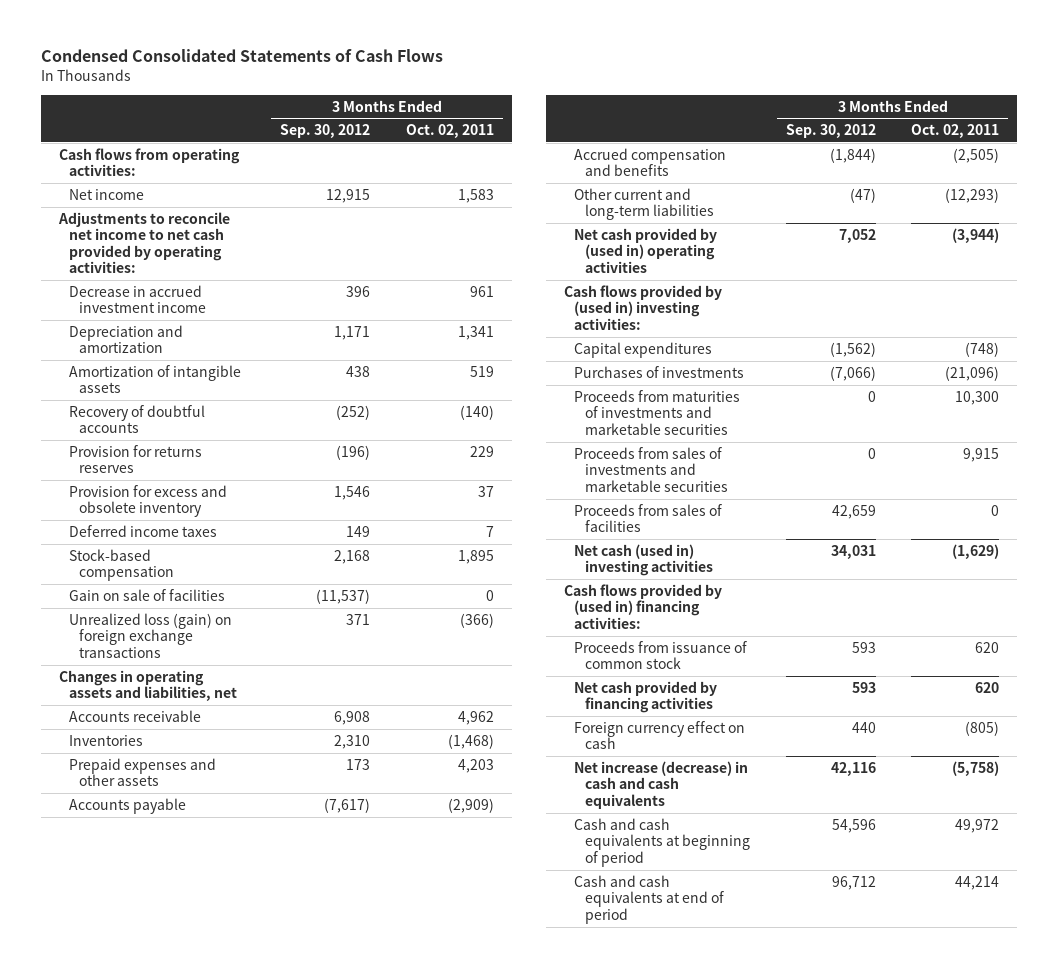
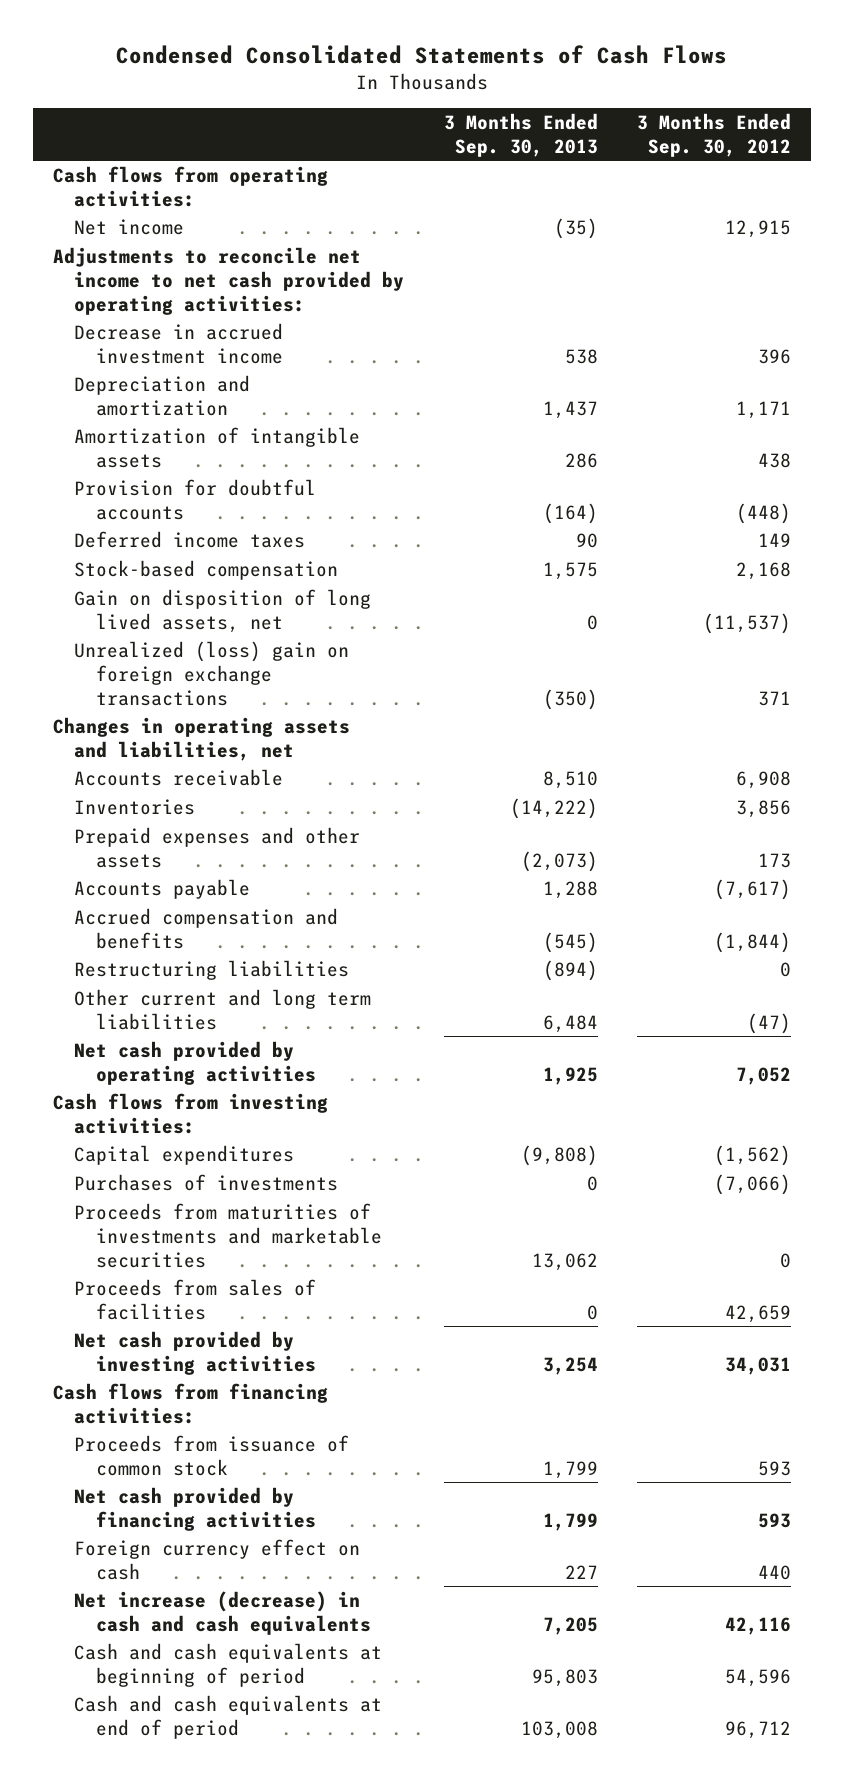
[405,124,494,139] Oct. 02, 2011 -> none
none -> [443,112,598,157] 3 Months Ended Sep. 30, 2013
[68,404,205,434] Recovery of doubtful accounts -> none
[68,444,202,474] Provision for returns reserves -> none
[68,484,227,518] Provision for excess and obsolete inventory -> none
none -> [74,478,317,520] Provision for doubtful accounts
[68,588,225,601] Gain on sale of facilities -> [74,588,372,633] Gain on disposition of long lived assets, net
[68,612,232,658] Unrealized loss (gain) on foreign exchange transactions -> [74,640,350,706] Unrealized (loss) gain on foreign exchange transactions
[333,734,370,749] 2,310 -> [736,799,792,818] 3,856
none -> [74,959,350,980] Restructuring liabilities
[574,187,714,221] Other current and long-term liabilities -> [74,988,372,1030] Other current and long term liabilities
[574,227,718,273] Net cash provided by (used in) operating activities -> [74,1040,316,1085] Net cash provided by operating activities
[564,284,723,330] Cash flows provided by (used in) investing activities: -> [52,1092,328,1134] Cash flows from investing activities:
[574,446,728,492] Proceeds from sales of investments and marketable securities -> none
[574,543,713,577] Net cash (used in) investing activities -> [74,1330,316,1375] Net cash provided by investing activities
[564,583,723,629] Cash flows provided by (used in) financing activities: -> [52,1382,328,1424] Cash flows from financing activities:

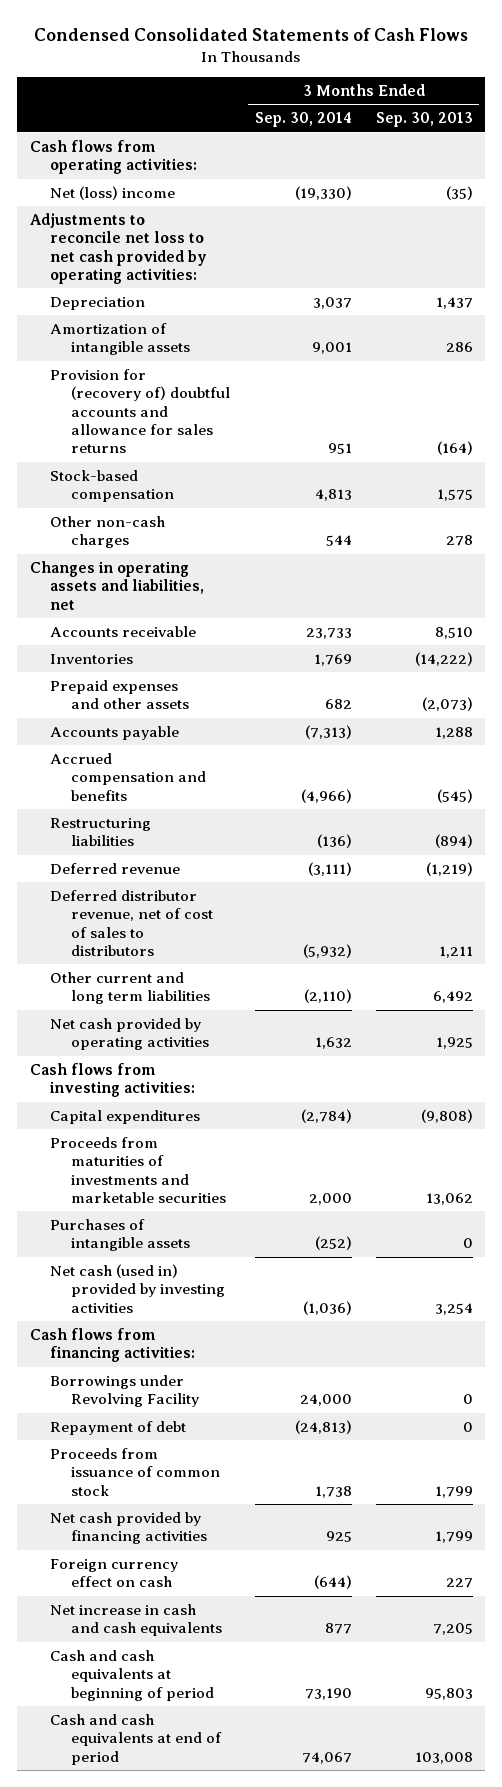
[637,112,792,157] 3 Months Ended Sep. 30, 2012 -> none
none -> [254,112,352,128] Sep. 30, 2014
[74,322,284,364] Decrease in accrued investment income -> none
[74,218,185,235] Net income -> [50,185,176,200] Net (loss) income
[52,246,405,315] Adjustments to reconcile net income to net cash provided by operating activities: -> [29,212,208,284] Adjustments to reconcile net loss to net cash provided by operating activities:
[74,374,251,416] Depreciation and amortization -> [50,296,146,310] Depreciation
[74,530,306,548] Deferred income taxes -> none
[74,478,317,520] Provision for doubtful accounts -> [50,368,231,454] Provision for (recovery of) doubtful accounts and allowance for sales returns
[74,588,372,633] Gain on disposition of long lived assets, net -> none
[74,640,350,706] Unrealized (loss) gain on foreign exchange transactions -> none
none -> [50,515,166,549] Other non-cash charges
none -> [50,862,181,874] Deferred revenue
none -> [50,889,214,956] Deferred distributor revenue, net of cost of sales to distributors
[542,1014,598,1033] 6,484 -> [432,991,473,1004] 6,492
[74,1173,339,1191] Purchases of investments -> none
[74,1278,317,1320] Proceeds from sales of facilities -> none
none -> [50,1218,191,1252] Purchases of intangible assets
[74,1330,316,1375] Net cash provided by investing activities -> [50,1263,226,1313] Net cash (used in) provided by investing activities
none -> [50,1374,200,1408] Borrowings under Revolving Facility
none -> [50,1420,187,1435] Repayment of debt
[74,1590,371,1635] Net increase (decrease) in cash and cash equivalents -> [50,1603,223,1637] Net increase in cash and cash equivalents

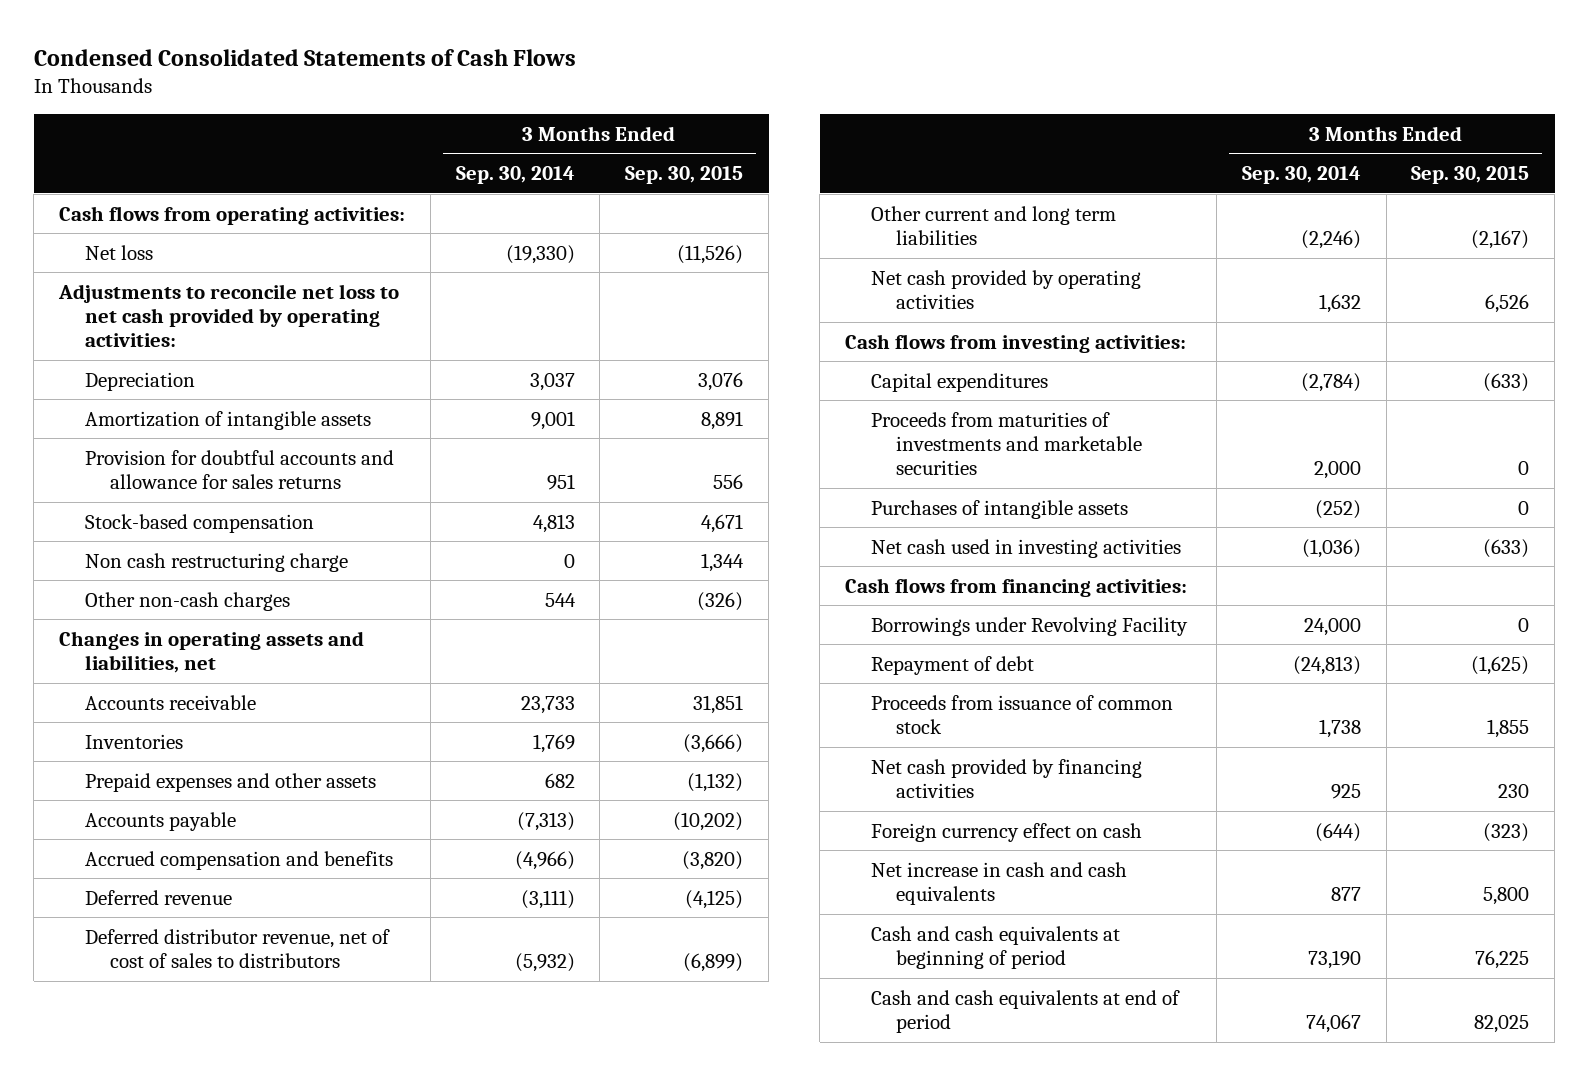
[375,112,473,128] Sep. 30, 2013 -> none
none -> [625,165,744,184] Sep. 30, 2015
[50,185,176,200] Net (loss) income -> [84,244,153,260] Net loss
[50,368,231,454] Provision for (recovery of) doubtful accounts and allowance for sales returns -> [84,449,394,490] Provision for doubtful accounts and allowance for sales returns
none -> [84,552,348,572] Non cash restructuring charge
[50,817,152,847] Restructuring liabilities -> none
[303,989,352,1004] (2,110) -> [1300,230,1361,250] (2,246)
[50,1263,226,1313] Net cash (used in) provided by investing activities -> [870,538,1181,558] Net cash used in investing activities

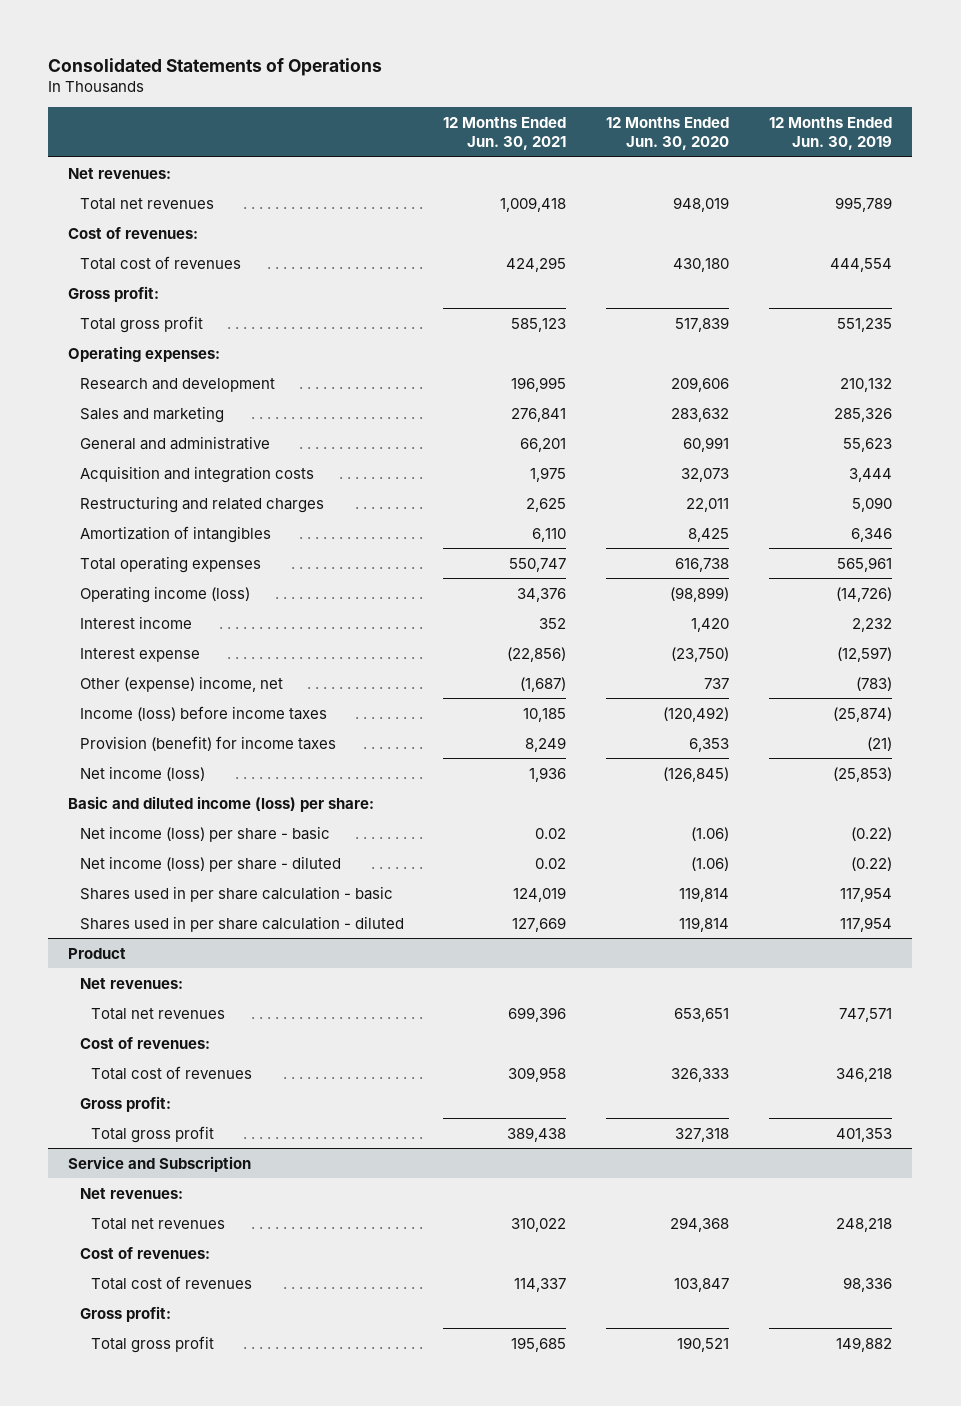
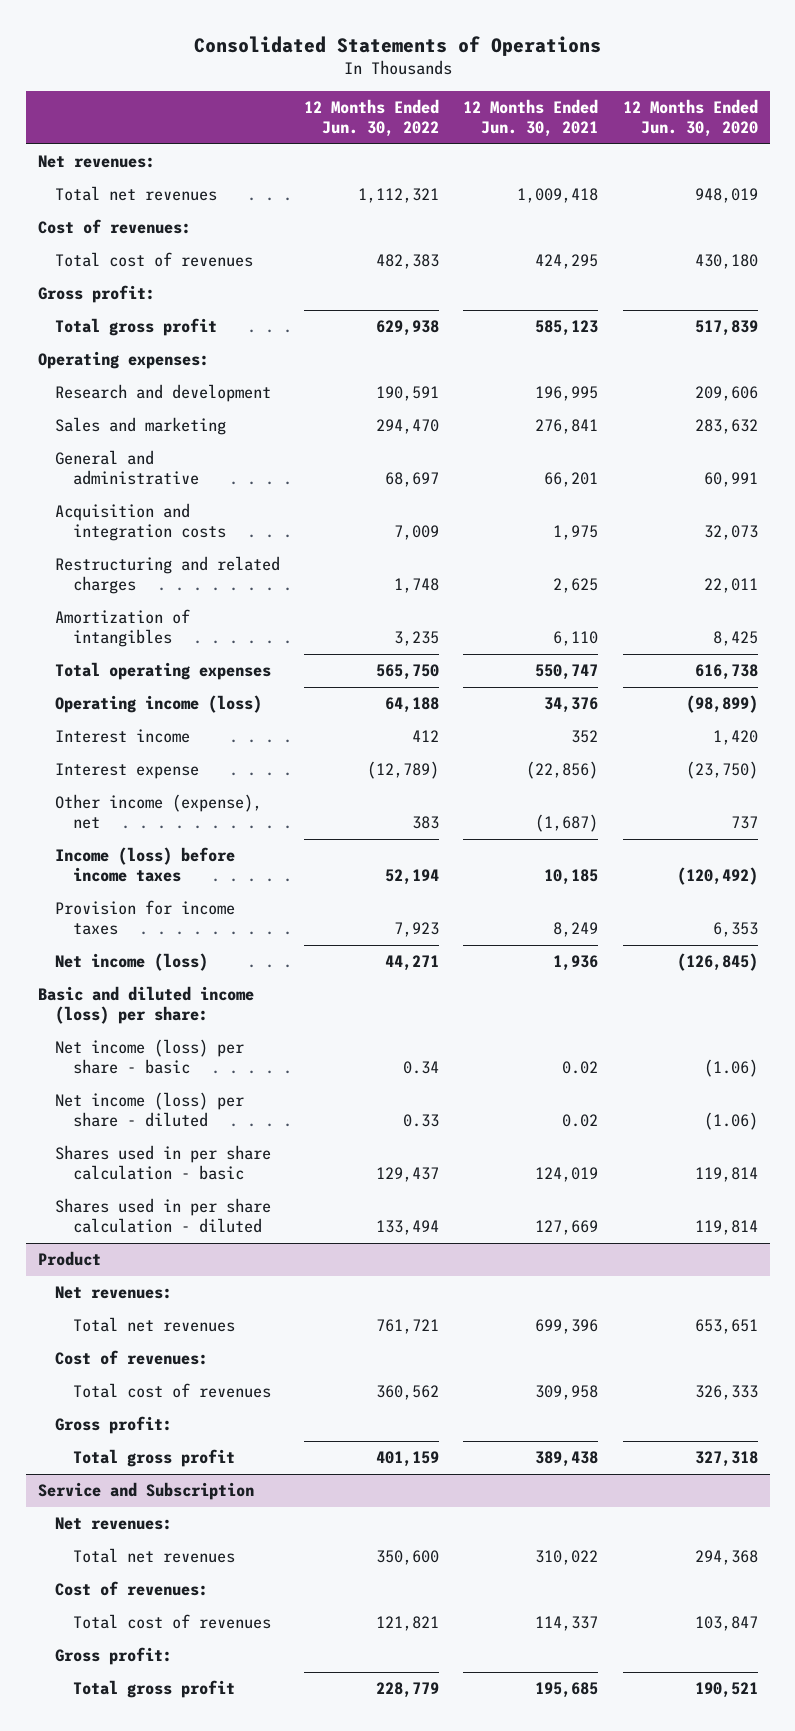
[769,116,893,151] 12 Months Ended Jun. 30, 2019 -> none
none -> [304,99,440,137] 12 Months Ended Jun. 30, 2022
[79,675,283,692] Other (expense) income, net -> [55,794,263,829] Other income (expense), net
[79,735,336,751] Provision (benefit) for income taxes -> [55,900,236,935] Provision for income taxes

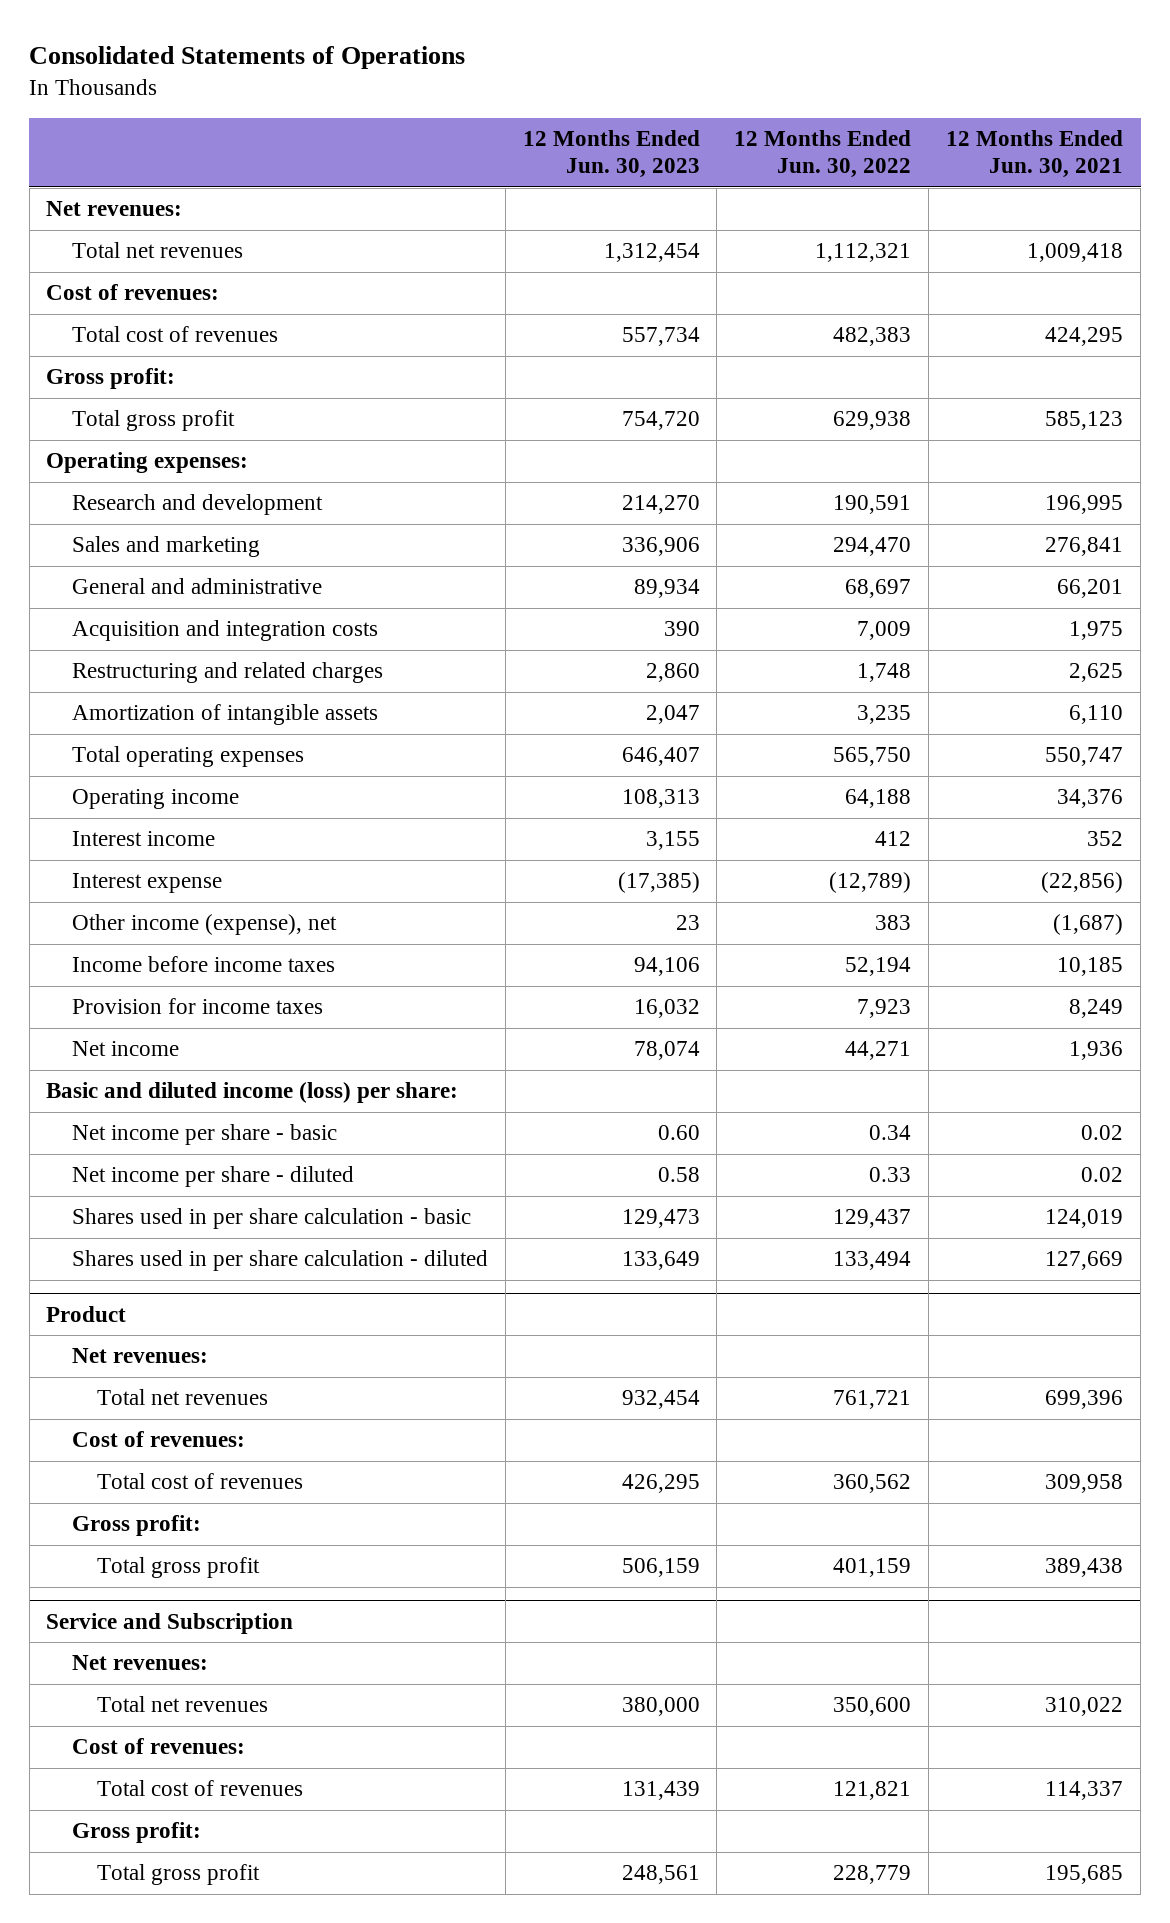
[622,99,758,137] 12 Months Ended Jun. 30, 2020 -> none
none -> [522,130,700,179] 12 Months Ended Jun. 30, 2023
[55,609,191,647] Amortization of intangibles -> [71,704,378,726] Amortization of intangible assets
[55,695,263,714] Operating income (loss) -> [71,789,239,810] Operating income
[55,847,236,882] Income (loss) before income taxes -> [71,956,335,973] Income before income taxes
[55,953,209,972] Net income (loss) -> [71,1041,179,1057] Net income
[55,1039,245,1074] Net income (loss) per share - basic -> [71,1124,337,1146] Net income per share - basic
[55,1092,245,1127] Net income (loss) per share - diluted -> [71,1166,354,1188] Net income per share - diluted

